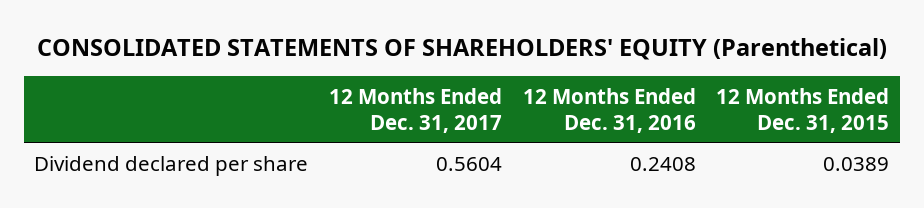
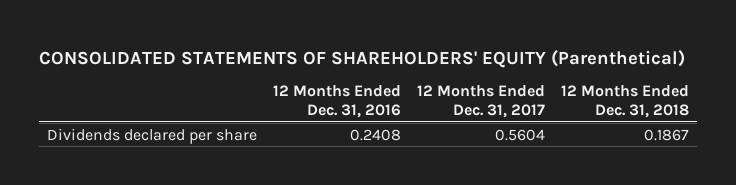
[716,87,890,134] 12 Months Ended Dec. 31, 2015 -> none
none -> [560,85,689,119] 12 Months Ended Dec. 31, 2018
[34,156,309,177] Dividend declared per share -> [47,127,258,144] Dividends declared per share

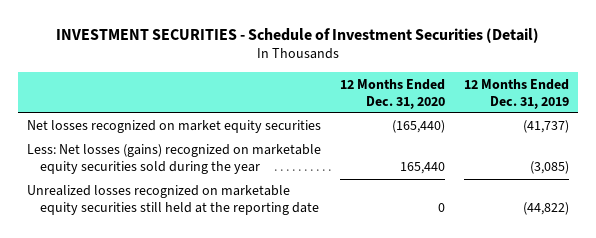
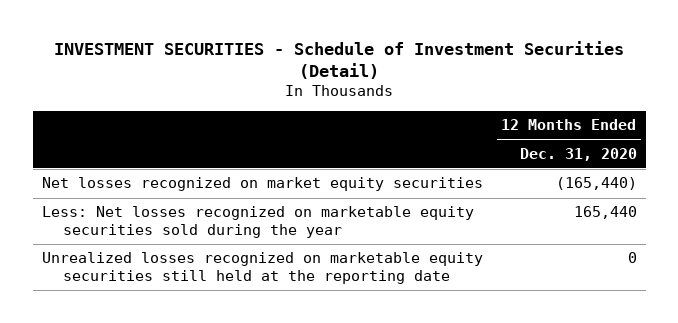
[463,78,569,109] 12 Months Ended Dec. 31, 2019 -> none
[27,144,322,175] Less: Net losses (gains) recognized on marketable equity securities sold during the year -> [41,206,474,238] Less: Net losses recognized on marketable equity securities sold during the year

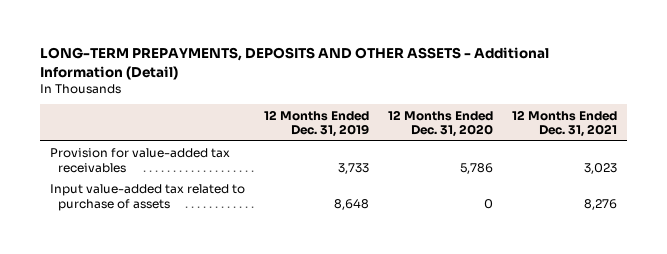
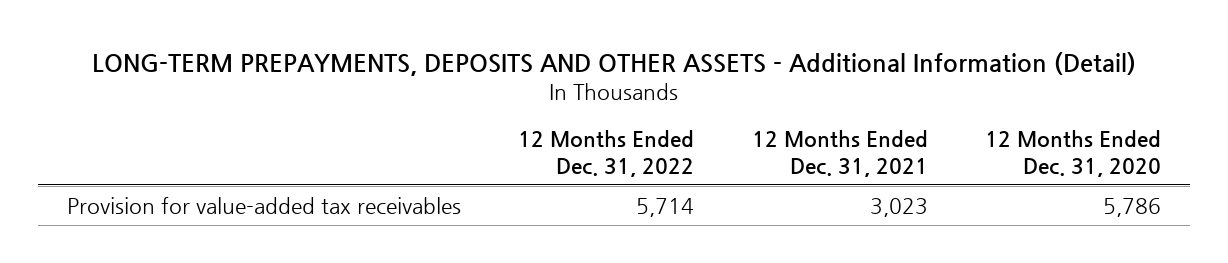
[263,109,369,138] 12 Months Ended Dec. 31, 2019 -> none
none -> [518,130,695,177] 12 Months Ended Dec. 31, 2022
[49,184,245,211] Input value-added tax related to purchase of assets -> none

